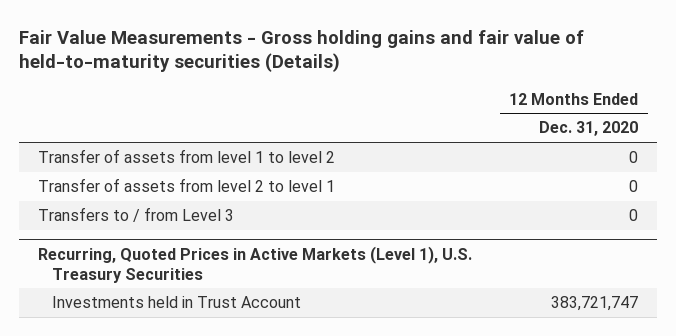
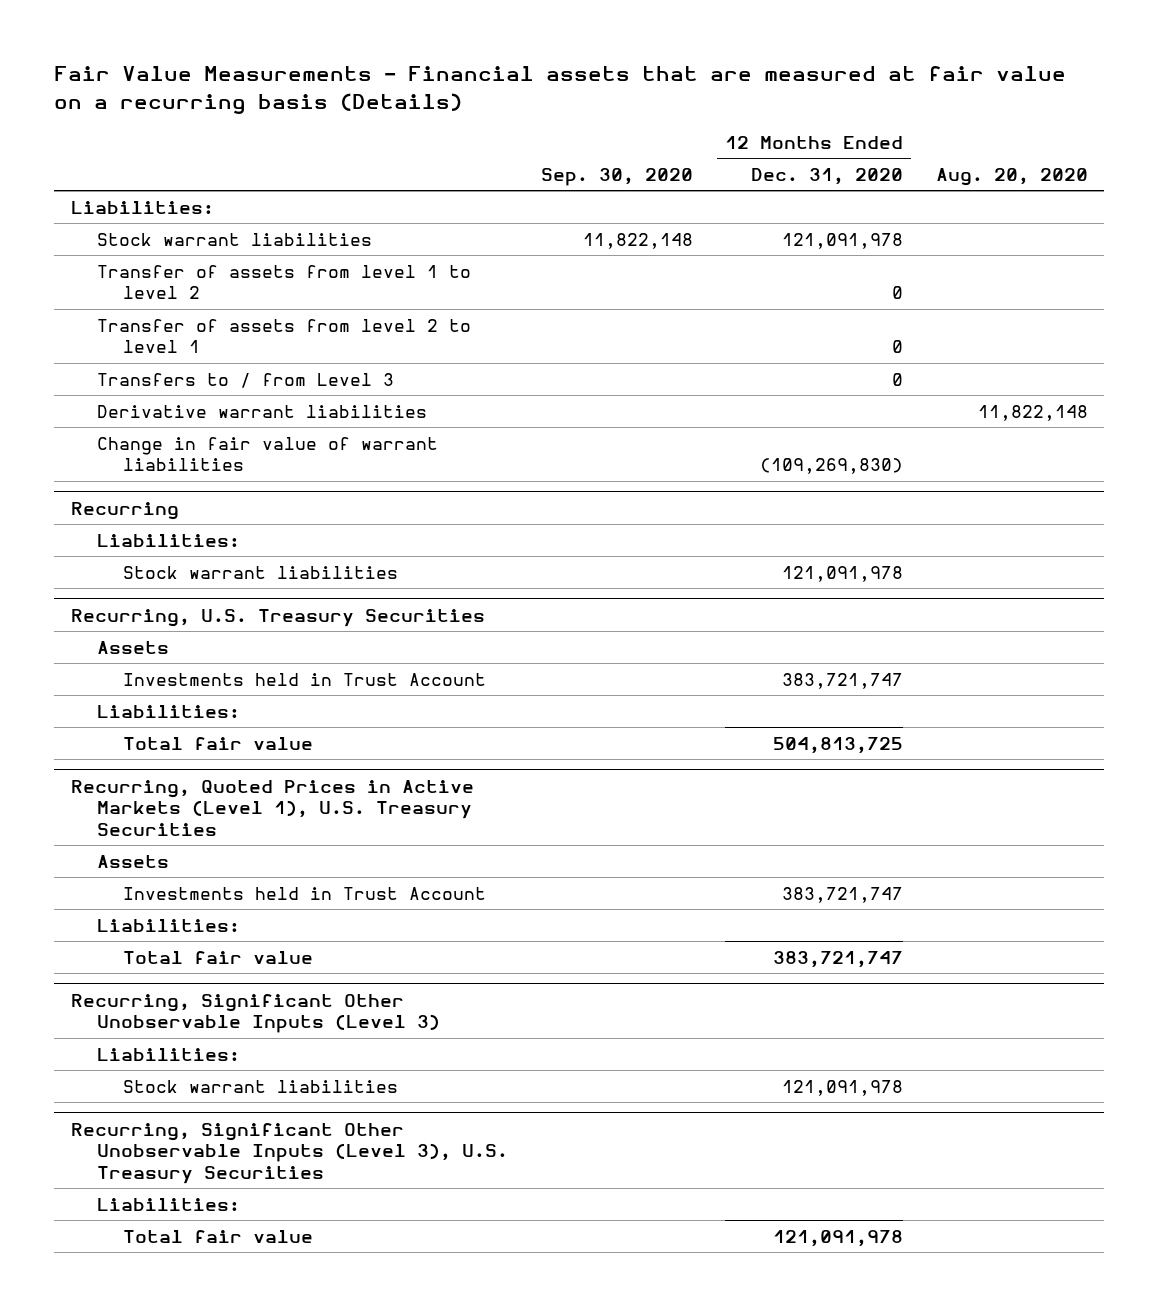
[18,29,584,73] Fair Value Measurements - Gross holding gains and fair value of held-to-maturity securities (Details) -> [54,66,1067,114] Fair Value Measurements - Financial assets that are measured at fair value on a recurring basis (Details)
none -> [540,167,693,186] Sep. 30, 2020
none -> [935,167,1088,186] Aug. 20, 2020
none -> [70,200,214,214] Liabilities:
none -> [96,232,372,246] Stock warrant liabilities
none -> [96,404,427,418] Derivative warrant liabilities
none -> [96,436,438,472] Change in fair value of warrant liabilities
none -> [70,501,179,520] Recurring
none -> [96,533,240,547] Liabilities:
none -> [123,565,399,579] Stock warrant liabilities
none -> [70,608,485,627] Recurring, U.S. Treasury Securities
none -> [96,640,169,654] Assets
none -> [123,672,487,686] Investments held in Trust Account
none -> [96,704,240,718] Liabilities:
none -> [123,736,314,750] Total fair value
none -> [96,854,169,868] Assets
none -> [96,918,240,932] Liabilities:
none -> [123,950,314,964] Total fair value
none -> [70,993,440,1034] Recurring, Significant Other Unobservable Inputs (Level 3)
none -> [96,1047,240,1061] Liabilities:
none -> [123,1079,399,1093] Stock warrant liabilities
none -> [70,1122,508,1184] Recurring, Significant Other Unobservable Inputs (Level 3), U.S. Treasury Securities
none -> [96,1197,240,1211] Liabilities:
none -> [123,1229,314,1243] Total fair value

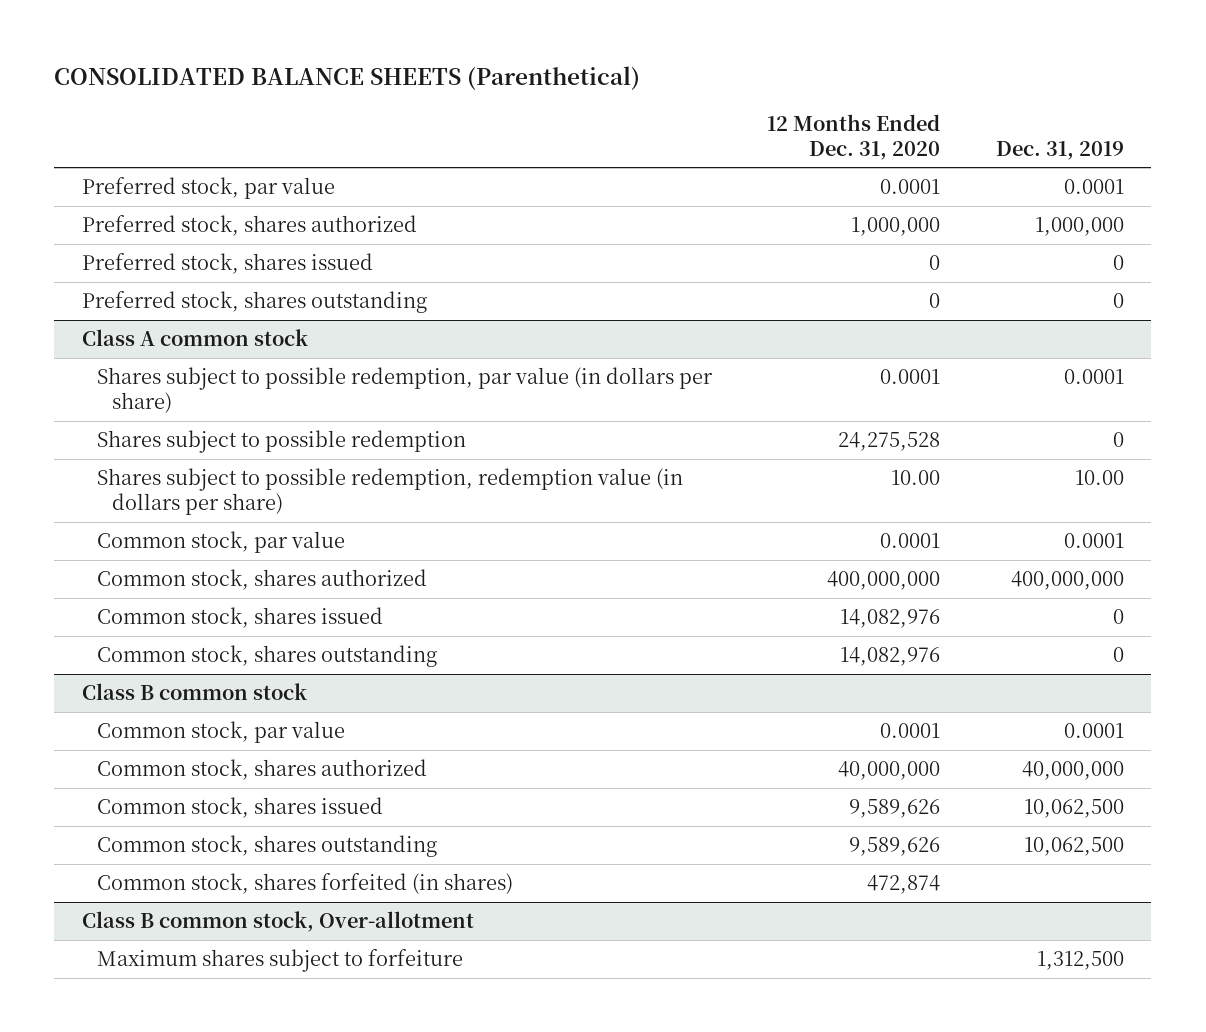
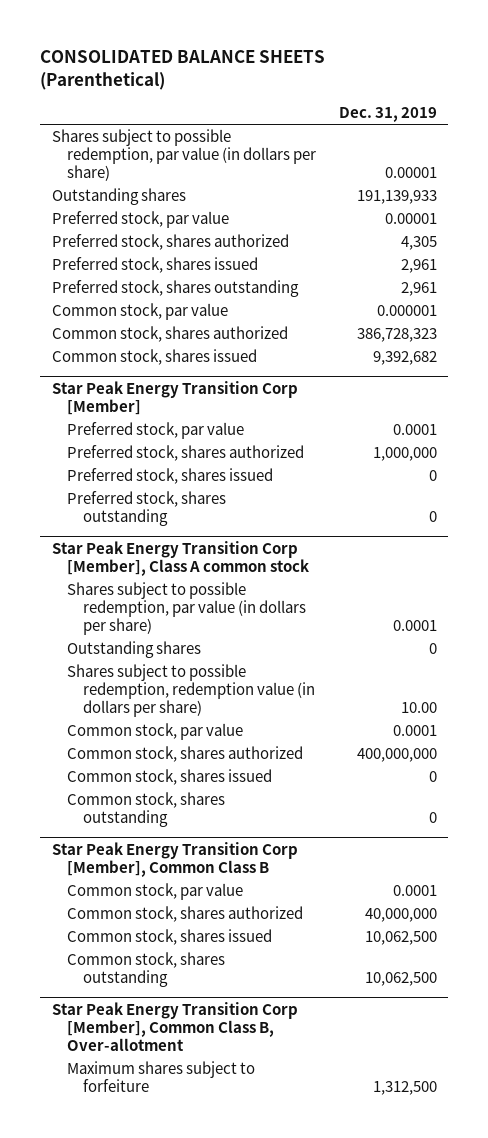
[767,114,941,160] 12 Months Ended Dec. 31, 2020 -> none
none -> [51,129,317,181] Shares subject to possible redemption, par value (in dollars per share)
none -> [51,188,186,206] Outstanding shares
none -> [51,211,229,229] Preferred stock, par value
none -> [51,234,289,251] Preferred stock, shares authorized
none -> [51,257,258,274] Preferred stock, shares issued
none -> [51,280,299,298] Preferred stock, shares outstanding
none -> [51,303,228,321] Common stock, par value
none -> [51,326,288,343] Common stock, shares authorized
none -> [51,349,257,366] Common stock, shares issued
none -> [51,381,298,415] Star Peak Energy Transition Corp [Member]
[82,329,309,347] Class A common stock -> none
none -> [51,541,310,576] Star Peak Energy Transition Corp [Member], Class A common stock
[96,430,466,454] Shares subject to possible redemption -> [67,641,202,659] Outstanding shares
[82,683,308,701] Class B common stock -> none
none -> [51,842,298,877] Star Peak Energy Transition Corp [Member], Common Class B
[96,873,513,895] Common stock, shares forfeited (in shares) -> none
[82,911,475,933] Class B common stock, Over-allotment -> none
none -> [51,1002,298,1051] Star Peak Energy Transition Corp [Member], Common Class B, Over-allotment

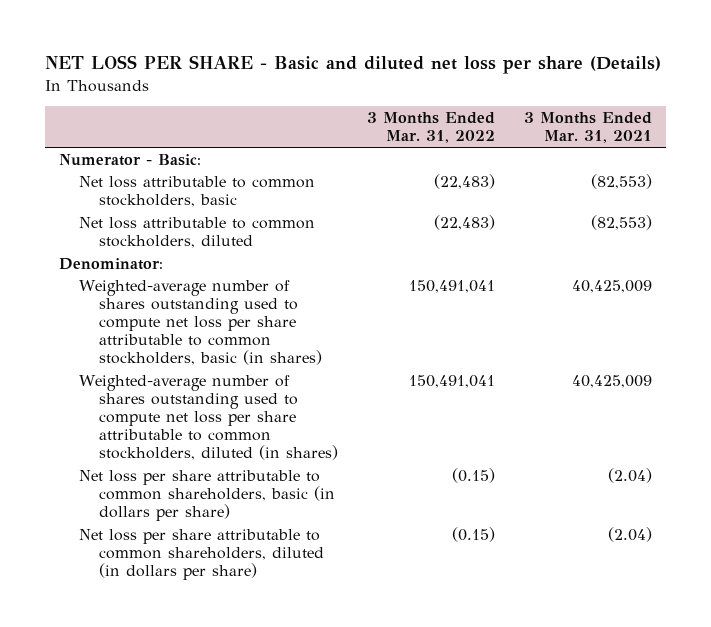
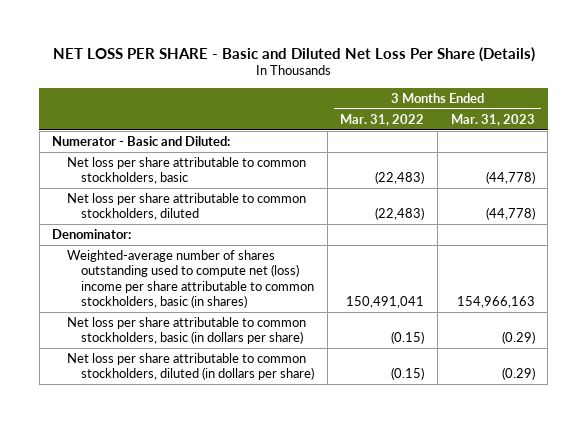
[44,55,661,75] NET LOSS PER SHARE - Basic and diluted net loss per share (Details) -> [52,46,535,62] NET LOSS PER SHARE - Basic and Diluted Net Loss Per Share (Details)
[523,112,652,144] 3 Months Ended Mar. 31, 2021 -> none
none -> [450,113,535,126] Mar. 31, 2023
[59,153,202,166] Numerator - Basic: -> [52,135,231,146] Numerator - Basic and Diluted:
[79,175,316,207] Net loss attributable to common stockholders, basic -> [66,156,306,185] Net loss per share attributable to common stockholders, basic
[79,216,316,248] Net loss attributable to common stockholders, diluted -> [66,192,306,221] Net loss per share attributable to common stockholders, diluted
[79,374,339,461] Weighted-average number of shares outstanding used to compute net loss per share attributable to common stockholders, diluted (in shares) -> none
[79,279,323,366] Weighted-average number of shares outstanding used to compute net loss per share attributable to common stockholders, basic (in shares) -> [66,249,315,309] Weighted-average number of shares outstanding used to compute net (loss) income per share attributable to common stockholders, basic (in shares)
[79,469,336,522] Net loss per share attributable to common shareholders, basic (in dollars per share) -> [66,316,306,345] Net loss per share attributable to common stockholders, basic (in dollars per share)
[79,528,325,581] Net loss per share attributable to common shareholders, diluted (in dollars per share) -> [66,352,315,381] Net loss per share attributable to common stockholders, diluted (in dollars per share)

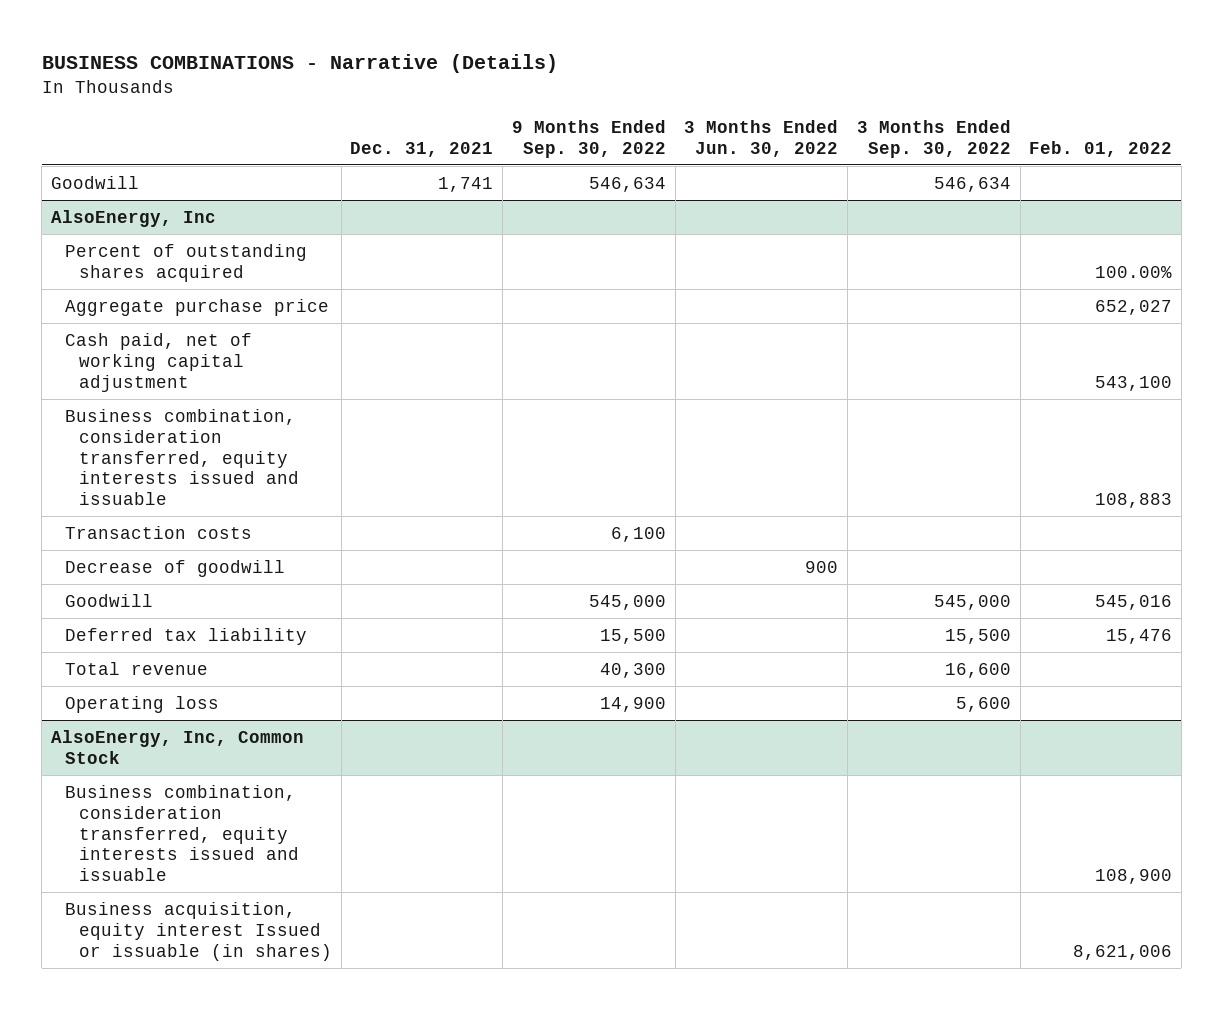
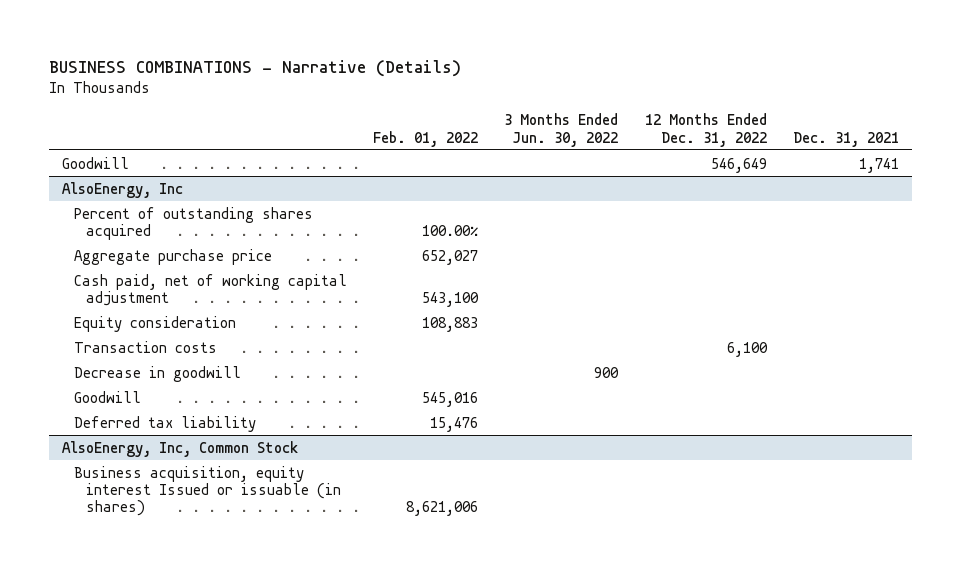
[511,119,666,158] 9 Months Ended Sep. 30, 2022 -> none
[856,119,1011,158] 3 Months Ended Sep. 30, 2022 -> none
none -> [644,113,767,147] 12 Months Ended Dec. 31, 2022
[65,408,299,506] Business combination, consideration transferred, equity interests issued and issuable -> [74,315,237,332] Equity consideration
[65,559,286,577] Decrease of goodwill -> [74,365,242,382] Decrease in goodwill
[65,661,209,675] Total revenue -> none
[65,695,220,713] Operating loss -> none
[65,784,299,882] Business combination, consideration transferred, equity interests issued and issuable -> none

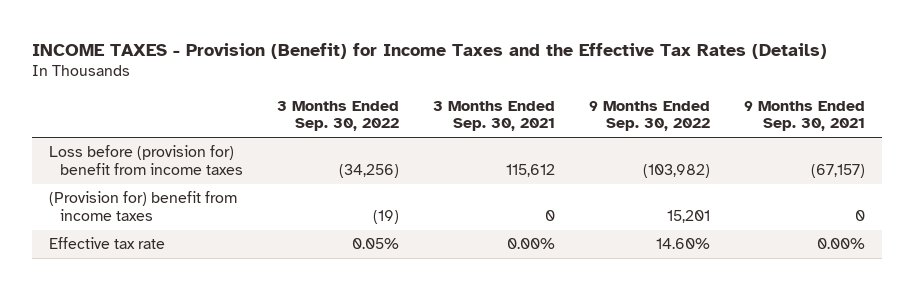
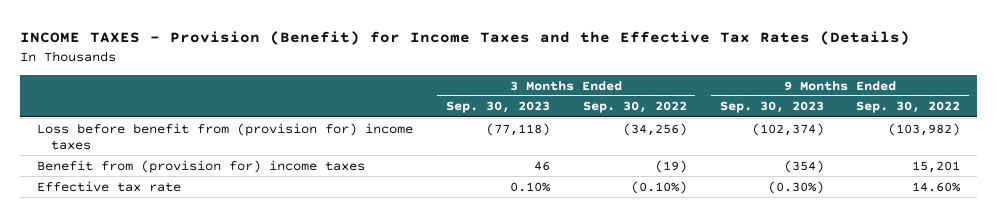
[433,100,556,132] 3 Months Ended Sep. 30, 2021 -> none
[744,100,866,132] 9 Months Ended Sep. 30, 2021 -> none
none -> [445,101,550,114] Sep. 30, 2023
none -> [719,101,824,114] Sep. 30, 2023
[48,145,244,175] Loss before (provision for) benefit from income taxes -> [36,122,413,150] Loss before benefit from (provision for) income taxes
[48,191,237,221] (Provision for) benefit from income taxes -> [36,159,365,173] Benefit from (provision for) income taxes
[352,238,400,250] 0.05% -> [630,180,687,194] (0.10%)

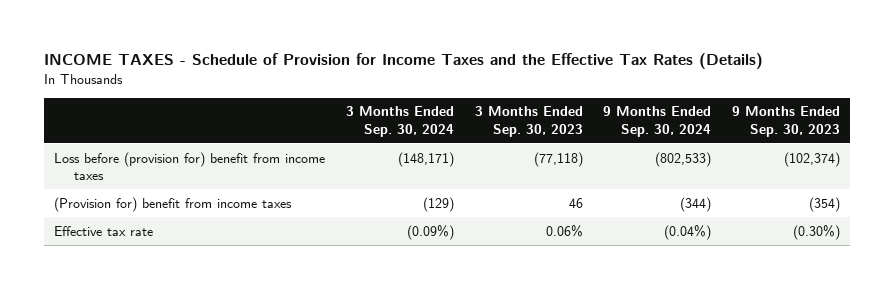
[20,31,911,46] INCOME TAXES - Provision (Benefit) for Income Taxes and the Effective Tax Rates (Details) -> [44,53,764,70] INCOME TAXES - Schedule of Provision for Income Taxes and the Effective Tax Rates (Details)
[582,101,687,114] Sep. 30, 2022 -> none
[856,101,961,114] Sep. 30, 2022 -> none
none -> [346,106,455,137] 3 Months Ended Sep. 30, 2024
none -> [603,106,712,137] 9 Months Ended Sep. 30, 2024
[36,122,413,150] Loss before benefit from (provision for) income taxes -> [54,151,326,180] Loss before (provision for) benefit from income taxes
[36,159,365,173] Benefit from (provision for) income taxes -> [54,196,293,212] (Provision for) benefit from income taxes
[509,181,551,192] 0.10% -> [545,224,583,237] 0.06%

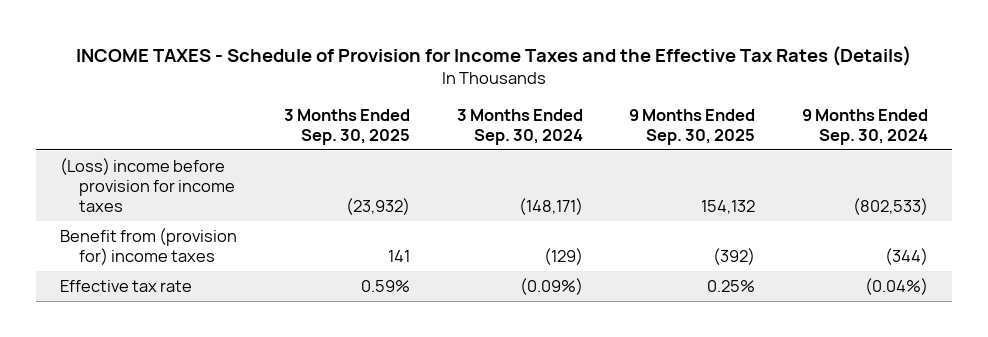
[474,106,583,137] 3 Months Ended Sep. 30, 2023 -> none
[731,106,840,137] 9 Months Ended Sep. 30, 2023 -> none
none -> [283,108,410,146] 3 Months Ended Sep. 30, 2025
none -> [629,108,756,146] 9 Months Ended Sep. 30, 2025
[54,151,326,180] Loss before (provision for) benefit from income taxes -> [59,157,235,213] (Loss) income before provision for income taxes
[54,196,293,212] (Provision for) benefit from income taxes -> [59,227,237,266] Benefit from (provision for) income taxes

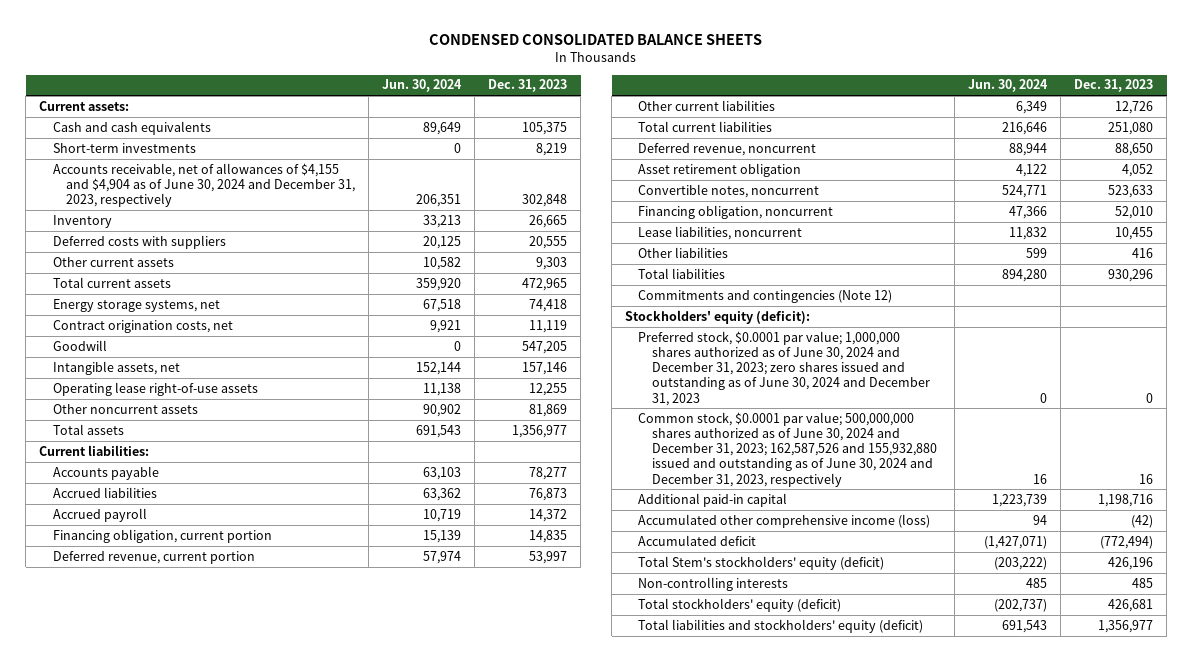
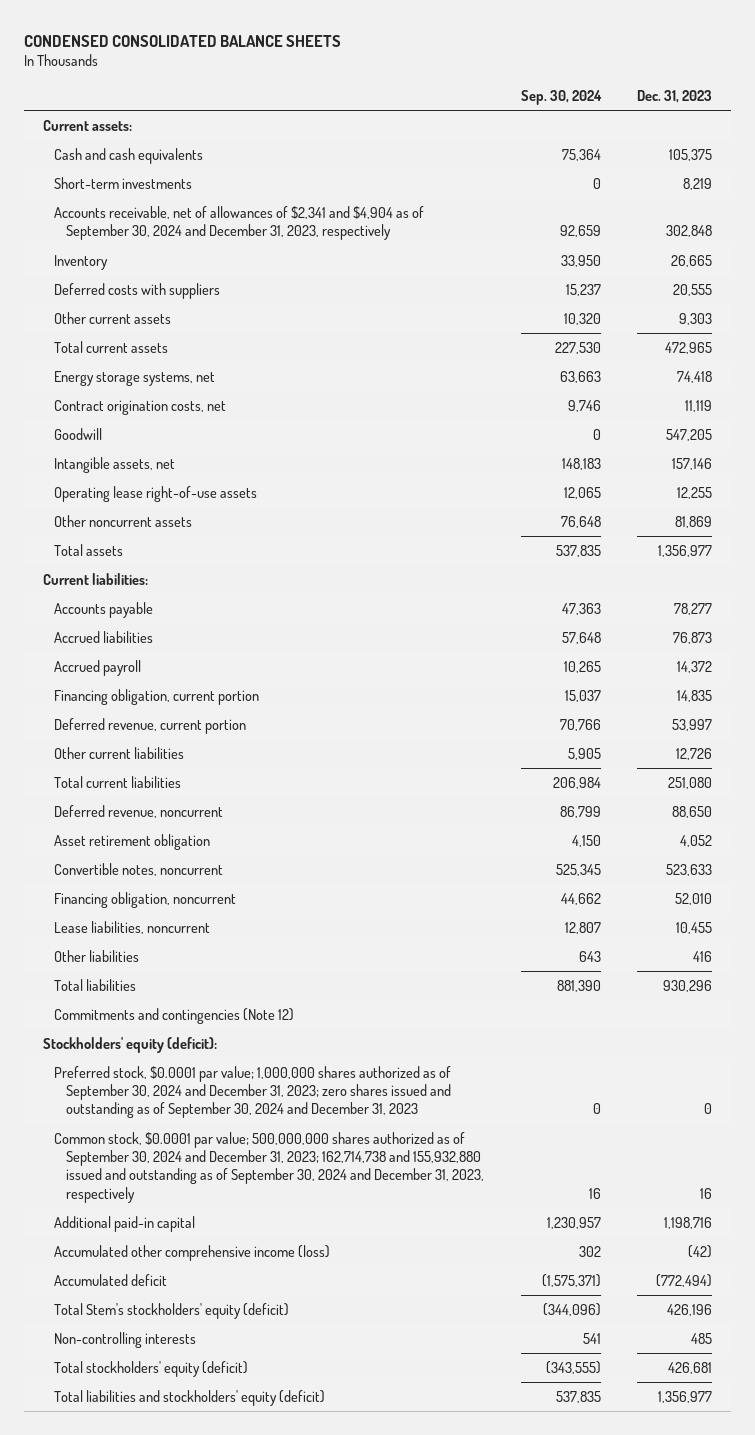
[381,79,462,93] Jun. 30, 2024 -> none
none -> [520,89,602,105] Sep. 30, 2024
[52,162,355,208] Accounts receivable, net of allowances of $4,155 and $4,904 as of June 30, 2024 and December 31, 2023, respectively -> [54,205,425,241] Accounts receivable, net of allowances of $2,341 and $4,904 as of September 30, 2024 and December 31, 2023, respectively
[638,330,930,406] Preferred stock, $0.0001 par value; 1,000,000 shares authorized as of June 30, 2024 and December 31, 2023; zero shares issued and outstanding as of June 30, 2024 and December 31, 2023 -> [54,1065,452,1119] Preferred stock, $0.0001 par value; 1,000,000 shares authorized as of September 30, 2024 and December 31, 2023; zero shares issued and outstanding as of September 30, 2024 and December 31, 2023
[638,411,937,487] Common stock, $0.0001 par value; 500,000,000 shares authorized as of June 30, 2024 and December 31, 2023; 162,587,526 and 155,932,880 issued and outstanding as of June 30, 2024 and December 31, 2023, respectively -> [54,1131,485,1203] Common stock, $0.0001 par value; 500,000,000 shares authorized as of September 30, 2024 and December 31, 2023; 162,714,738 and 155,932,880 issued and outstanding as of September 30, 2024 and December 31, 2023, respectively

